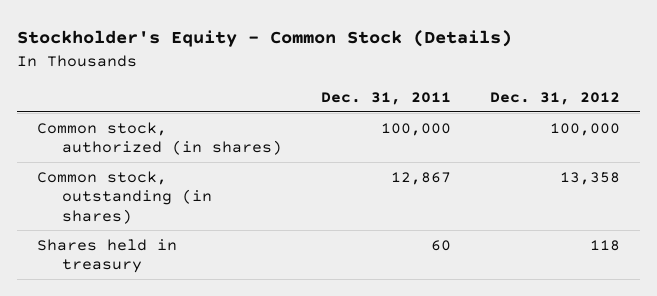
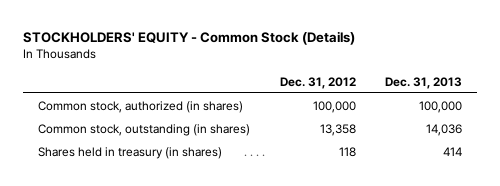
[17,29,513,47] Stockholder's Equity - Common Stock (Details) -> [23,30,356,45] STOCKHOLDERS' EQUITY - Common Stock (Details)
[320,91,451,105] Dec. 31, 2011 -> none
none -> [385,76,463,89] Dec. 31, 2013
[36,238,177,274] Shares held in treasury -> [38,146,223,159] Shares held in treasury (in shares)

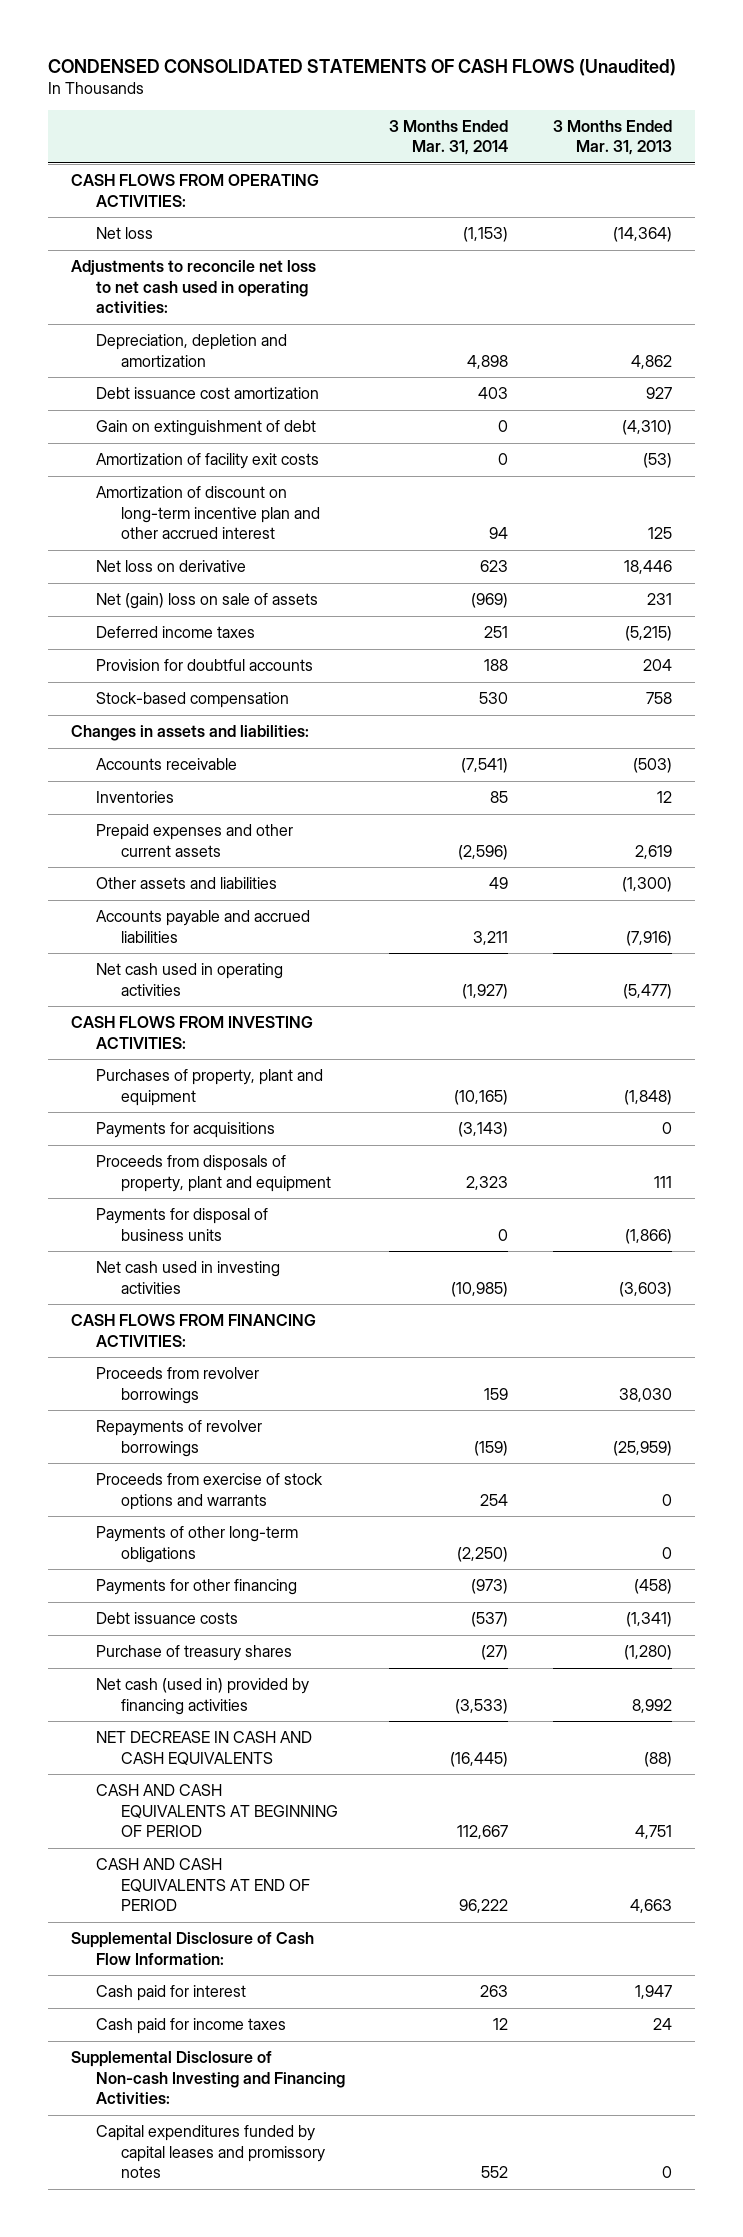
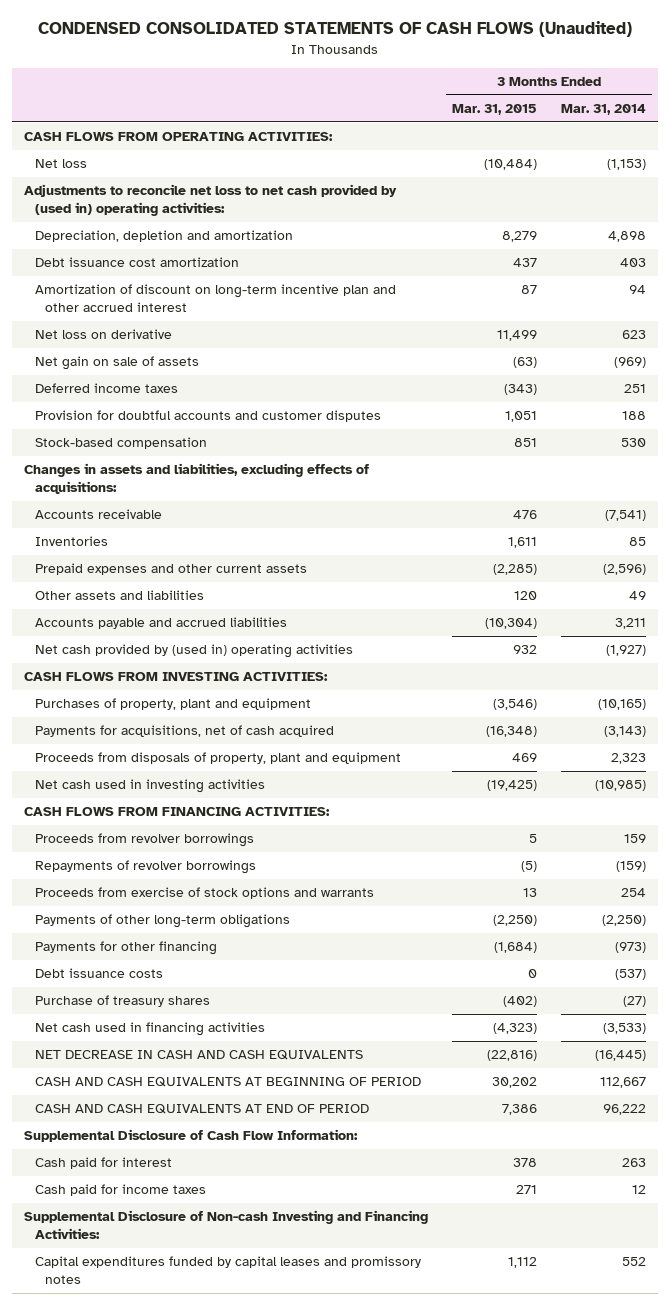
[553,119,673,156] 3 Months Ended Mar. 31, 2013 -> none
none -> [452,104,538,116] Mar. 31, 2015
[70,260,316,313] Adjustments to reconcile net loss to net cash used in operating activities: -> [24,184,398,217] Adjustments to reconcile net loss to net cash provided by (used in) operating activities:
[95,420,316,437] Gain on extinguishment of debt -> none
[95,453,319,470] Amortization of facility exit costs -> none
[95,593,318,610] Net (gain) loss on sale of assets -> [34,356,199,371] Net gain on sale of assets
[95,659,313,672] Provision for doubtful accounts -> [34,410,381,423] Provision for doubtful accounts and customer disputes
[70,725,309,742] Changes in assets and liabilities: -> [24,463,370,495] Changes in assets and liabilities, excluding effects of acquisitions:
[95,963,283,996] Net cash used in operating activities -> [34,644,353,659] Net cash provided by (used in) operating activities
[95,1122,275,1139] Payments for acquisitions -> [34,725,334,738] Payments for acquisitions, net of cash acquired
[95,1208,268,1241] Payments for disposal of business units -> none
[95,1678,309,1715] Net cash (used in) provided by financing activities -> [34,1022,265,1037] Net cash used in financing activities

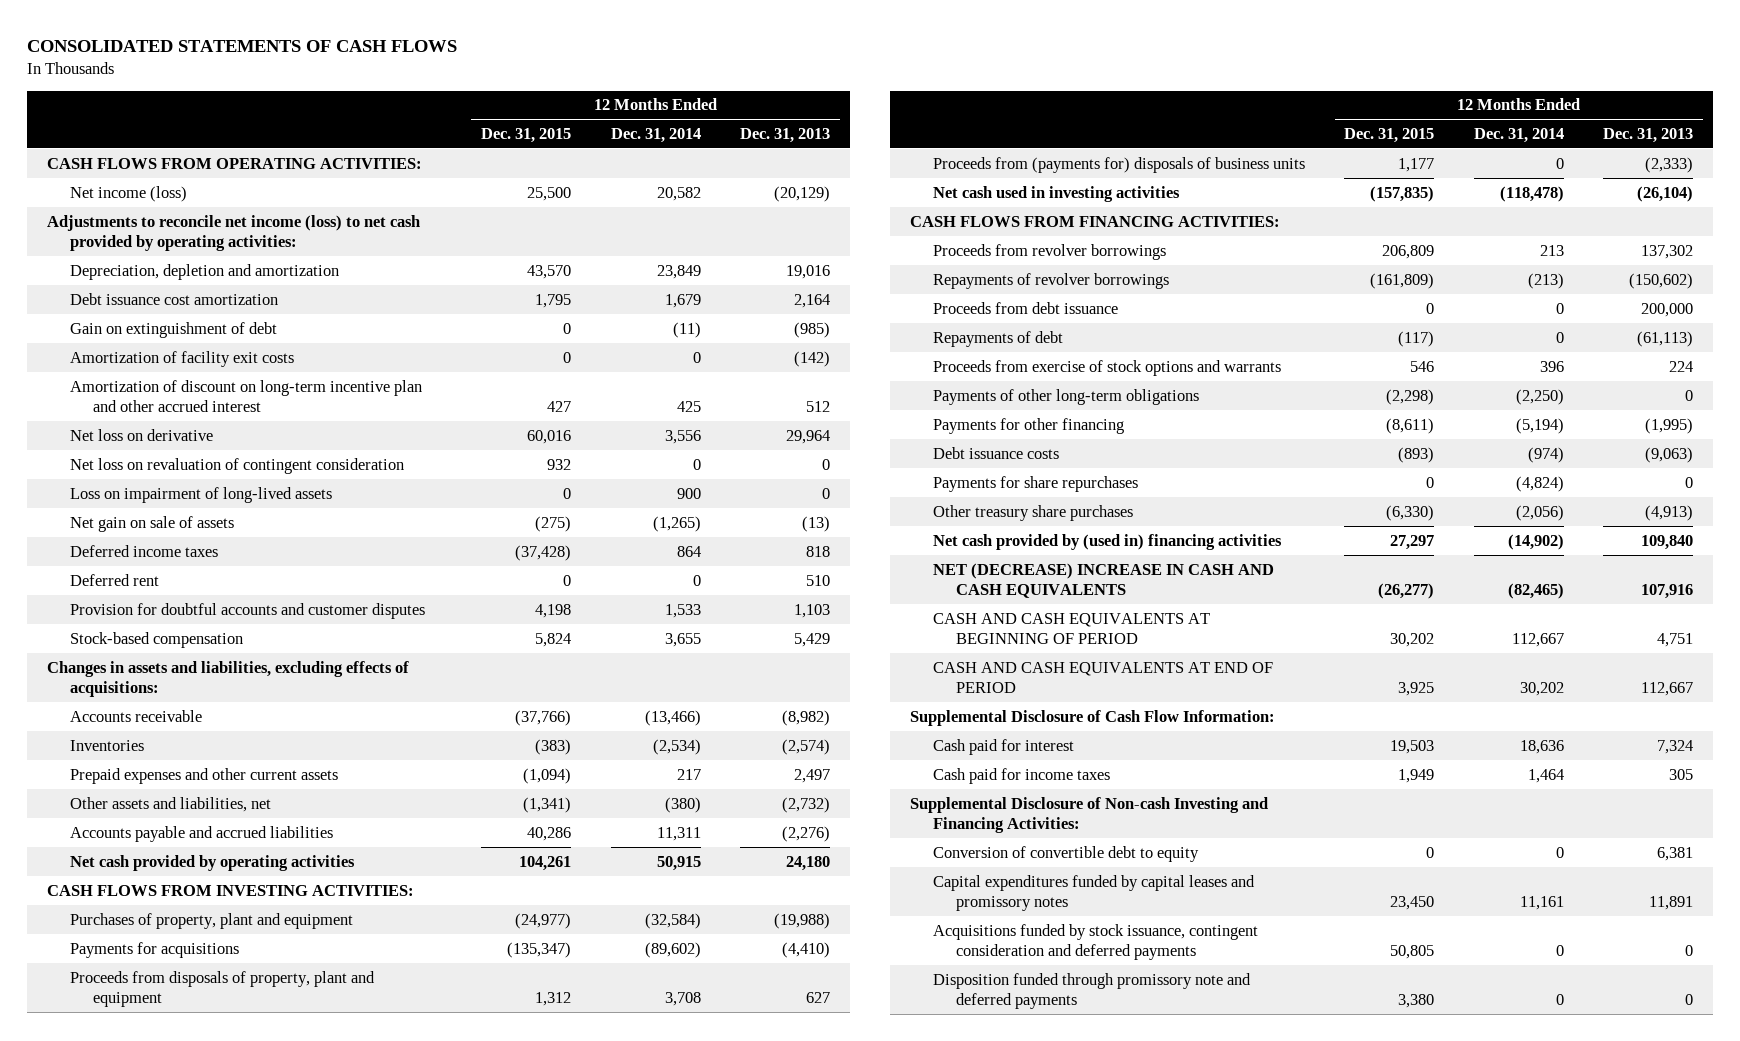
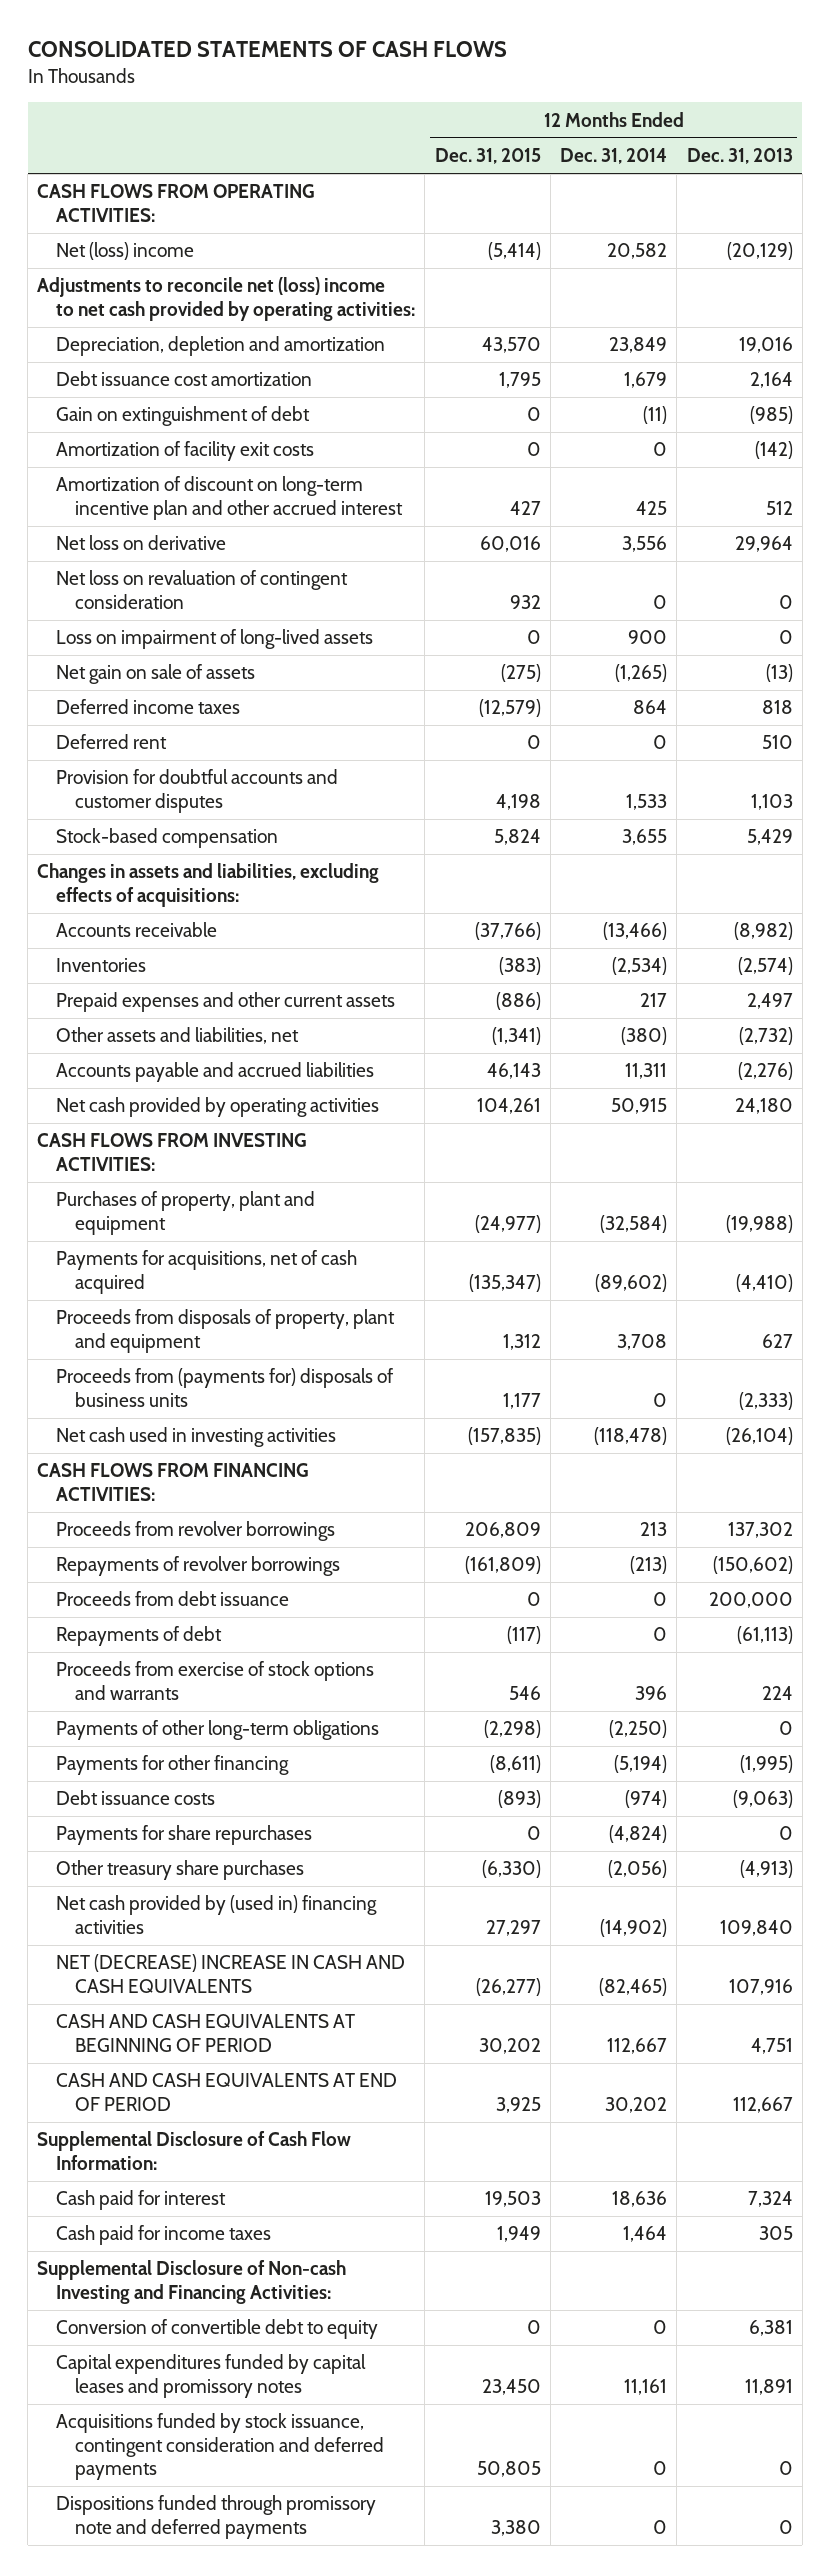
[69,185,187,202] Net income (loss) -> [56,242,195,261] Net (loss) income
[527,186,572,201] 25,500 -> [487,242,541,261] (5,414)
[46,214,420,251] Adjustments to reconcile net income (loss) to net cash provided by operating activities: -> [37,277,416,321] Adjustments to reconcile net (loss) income to net cash provided by operating activities:
[515,544,572,561] (37,428) -> [478,699,541,718] (12,579)
[523,767,572,784] (1,094) -> [495,992,541,1011] (886)
[527,826,572,841] 40,286 -> [486,1063,541,1080] 46,143
[69,941,239,958] Payments for acquisitions -> [56,1250,358,1294] Payments for acquisitions, net of cash acquired
[932,972,1251,1009] Disposition funded through promissory note and deferred payments -> [56,2495,377,2539] Dispositions funded through promissory note and deferred payments

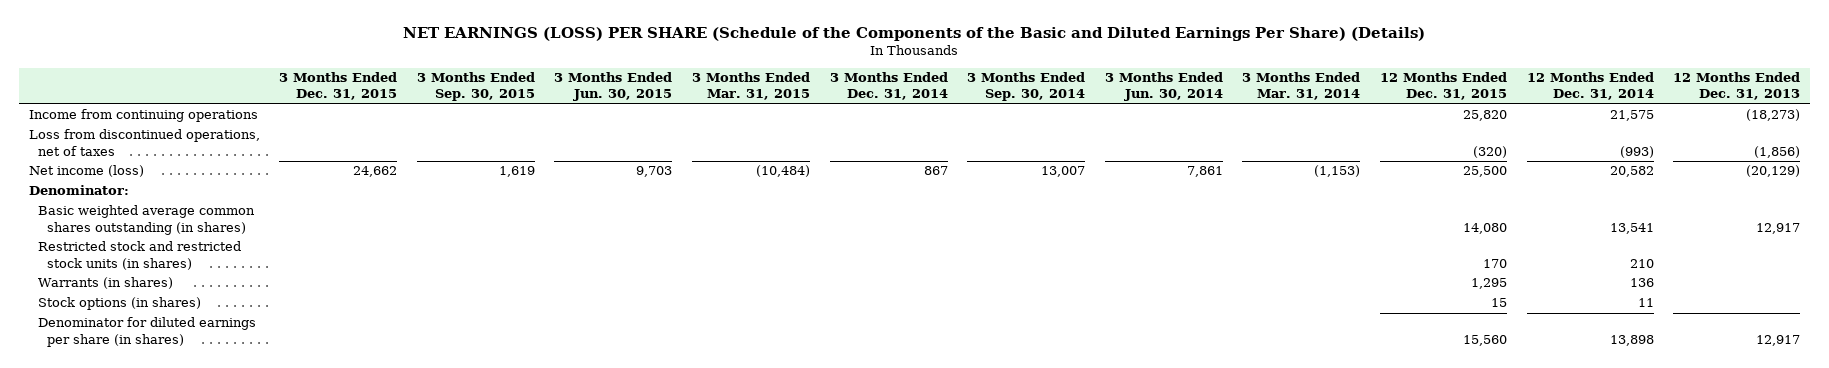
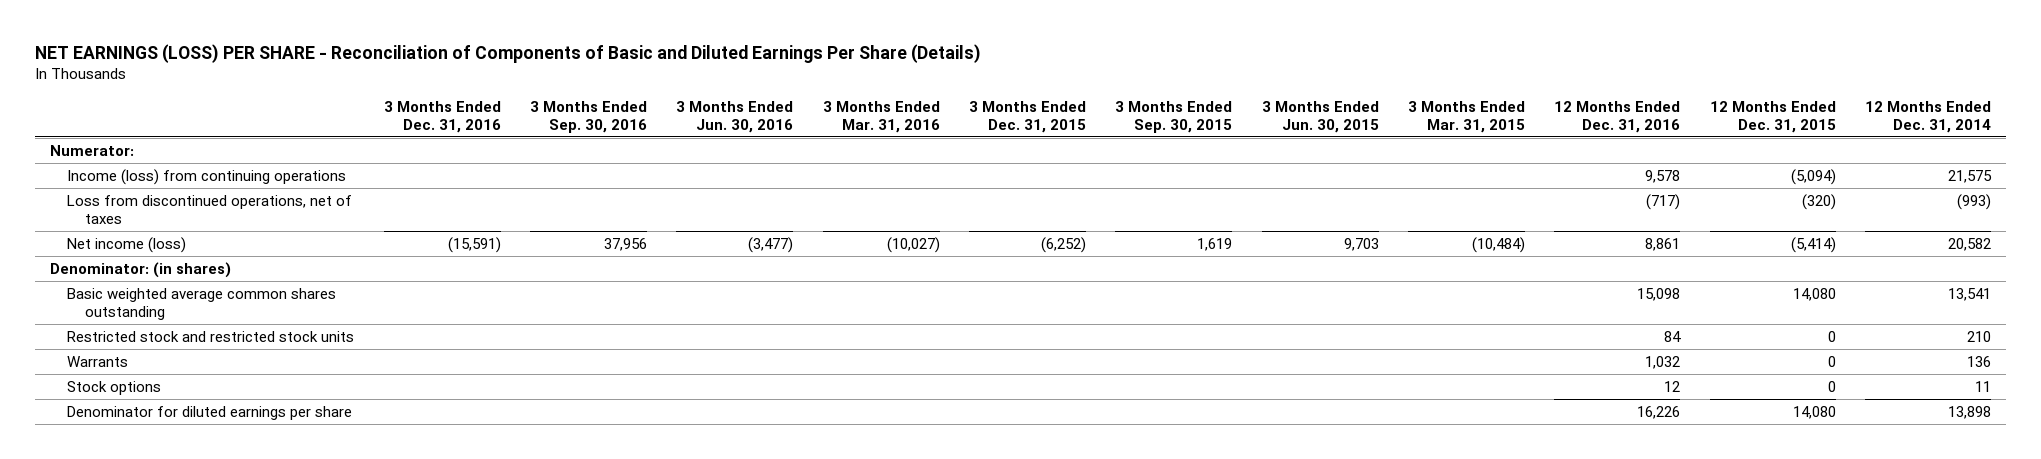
[403,27,1426,42] NET EARNINGS (LOSS) PER SHARE (Schedule of the Components of the Basic and Diluted Earnings Per Share) (Details) -> [35,43,982,63] NET EARNINGS (LOSS) PER SHARE - Reconciliation of Components of Basic and Diluted Earnings Per Share (Details)
[829,72,948,101] 3 Months Ended Dec. 31, 2014 -> none
[967,72,1086,102] 3 Months Ended Sep. 30, 2014 -> none
[1104,72,1223,102] 3 Months Ended Jun. 30, 2014 -> none
[1242,72,1361,101] 3 Months Ended Mar. 31, 2014 -> none
[1673,72,1801,101] 12 Months Ended Dec. 31, 2013 -> none
none -> [383,100,501,133] 3 Months Ended Dec. 31, 2016
none -> [530,100,648,133] 3 Months Ended Sep. 30, 2016
none -> [676,100,794,133] 3 Months Ended Jun. 30, 2016
none -> [822,100,940,133] 3 Months Ended Mar. 31, 2016
none -> [1554,100,1681,133] 12 Months Ended Dec. 31, 2016
none -> [50,144,135,156] Numerator:
[28,109,258,123] Income from continuing operations -> [67,168,347,185] Income (loss) from continuing operations
[1463,110,1508,122] 25,820 -> [1790,168,1836,185] (5,094)
[353,166,398,178] 24,662 -> [1041,236,1087,253] (6,252)
[1463,166,1508,178] 25,500 -> [1790,236,1836,253] (5,414)
[28,185,129,196] Denominator: -> [50,261,232,278] Denominator: (in shares)
[37,205,255,235] Basic weighted average common shares outstanding (in shares) -> [67,287,337,320] Basic weighted average common shares outstanding
[37,241,241,270] Restricted stock and restricted stock units (in shares) -> [67,330,355,342] Restricted stock and restricted stock units
[1483,258,1508,268] 170 -> [1827,330,1836,342] 0
[37,277,173,290] Warrants (in shares) -> [67,355,129,367] Warrants
[1471,278,1508,290] 1,295 -> [1827,355,1836,367] 0
[37,297,201,311] Stock options (in shares) -> [67,380,162,395] Stock options
[1491,298,1508,308] 15 -> [1827,380,1836,392] 0
[37,317,256,347] Denominator for diluted earnings per share (in shares) -> [67,405,353,420] Denominator for diluted earnings per share
[1463,334,1508,346] 15,560 -> [1792,405,1836,419] 14,080

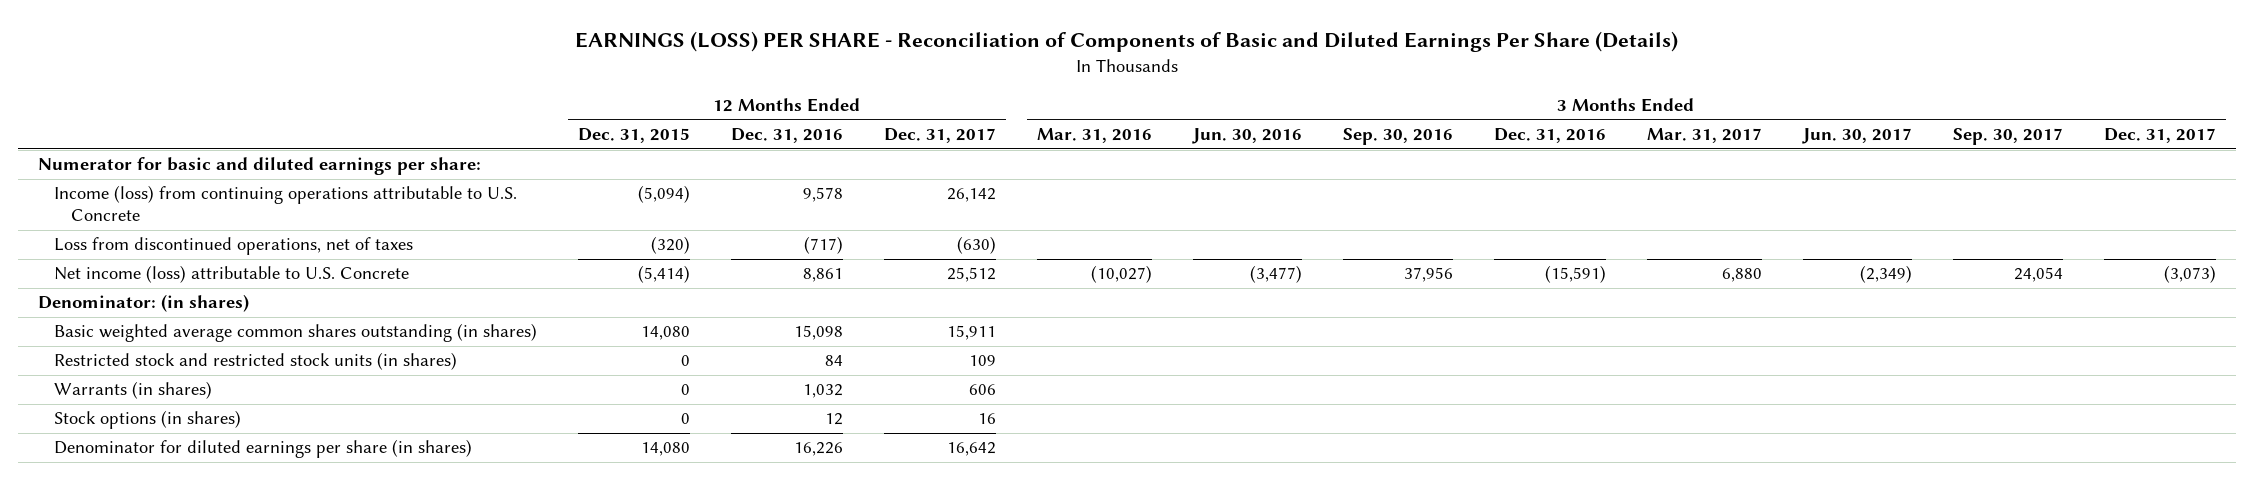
[35,43,982,63] NET EARNINGS (LOSS) PER SHARE - Reconciliation of Components of Basic and Diluted Earnings Per Share (Details) -> [574,31,1678,53] EARNINGS (LOSS) PER SHARE - Reconciliation of Components of Basic and Diluted Earnings Per Share (Details)
[969,100,1087,133] 3 Months Ended Dec. 31, 2015 -> none
[1115,100,1233,133] 3 Months Ended Sep. 30, 2015 -> none
[1261,100,1379,133] 3 Months Ended Jun. 30, 2015 -> none
[1407,100,1525,133] 3 Months Ended Mar. 31, 2015 -> none
[1864,100,1991,133] 12 Months Ended Dec. 31, 2014 -> none
none -> [884,128,997,144] Dec. 31, 2017
none -> [1646,128,1762,144] Mar. 31, 2017
none -> [1801,128,1912,145] Jun. 30, 2017
none -> [1952,128,2063,146] Sep. 30, 2017
none -> [2103,128,2216,144] Dec. 31, 2017
[50,144,135,156] Numerator: -> [38,157,482,176] Numerator for basic and diluted earnings per share:
[67,168,347,185] Income (loss) from continuing operations -> [54,185,518,222] Income (loss) from continuing operations attributable to U.S. Concrete
[67,236,187,253] Net income (loss) -> [54,265,410,284] Net income (loss) attributable to U.S. Concrete
[67,287,337,320] Basic weighted average common shares outstanding -> [54,323,538,343] Basic weighted average common shares outstanding (in shares)
[67,330,355,342] Restricted stock and restricted stock units -> [54,352,458,371] Restricted stock and restricted stock units (in shares)
[67,355,129,367] Warrants -> [54,381,213,400] Warrants (in shares)
[67,380,162,395] Stock options -> [54,410,242,430] Stock options (in shares)
[67,405,353,420] Denominator for diluted earnings per share -> [54,439,473,459] Denominator for diluted earnings per share (in shares)

